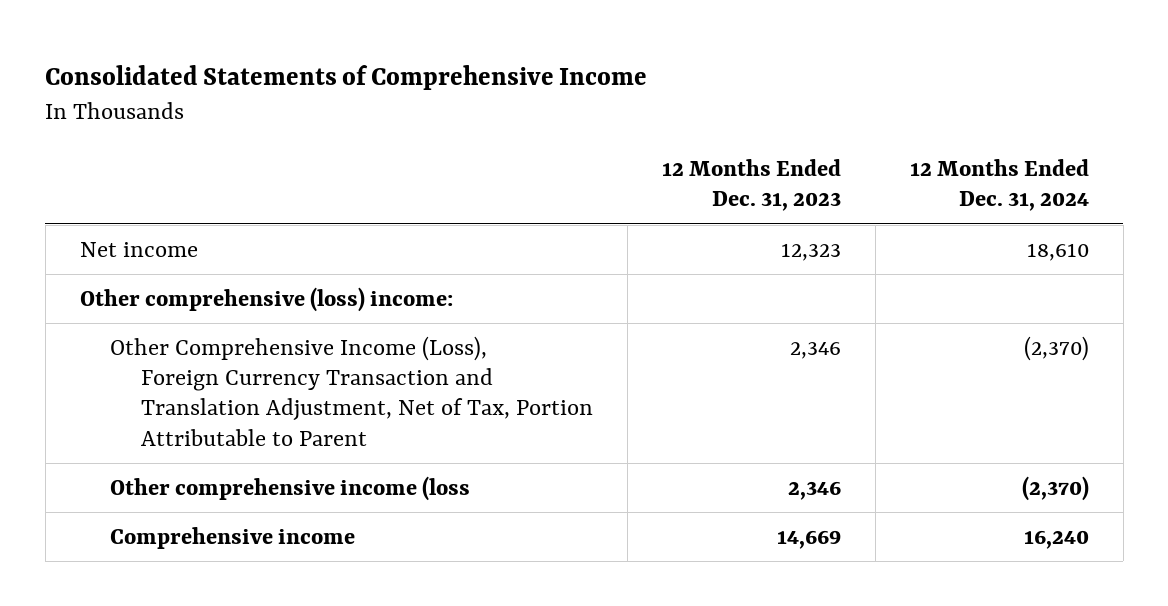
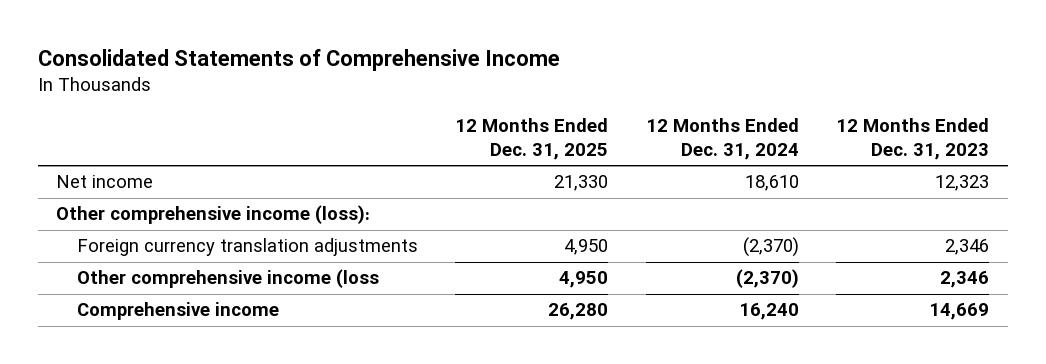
none -> [455,118,609,161] 12 Months Ended Dec. 31, 2025
[79,286,453,312] Other comprehensive (loss) income: -> [56,205,371,225] Other comprehensive income (loss):
[110,335,593,446] Other Comprehensive Income (Loss), Foreign Currency Transaction and Translation Adjustment, Net of Tax, Portion Attributable to Parent -> [77,238,419,257] Foreign currency translation adjustments

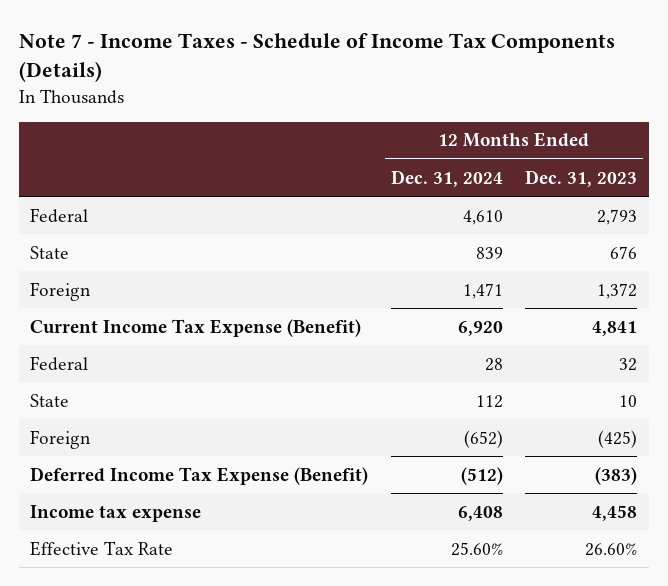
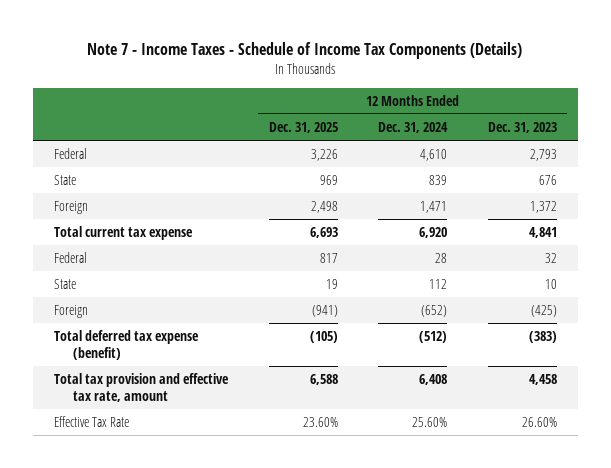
none -> [268,121,338,133] Dec. 31, 2025
[30,318,362,337] Current Income Tax Expense (Benefit) -> [53,226,193,241] Total current tax expense
[30,466,369,485] Deferred Income Tax Expense (Benefit) -> [53,330,199,360] Total deferred tax expense (benefit)
[30,504,202,522] Income tax expense -> [53,373,229,402] Total tax provision and effective tax rate, amount

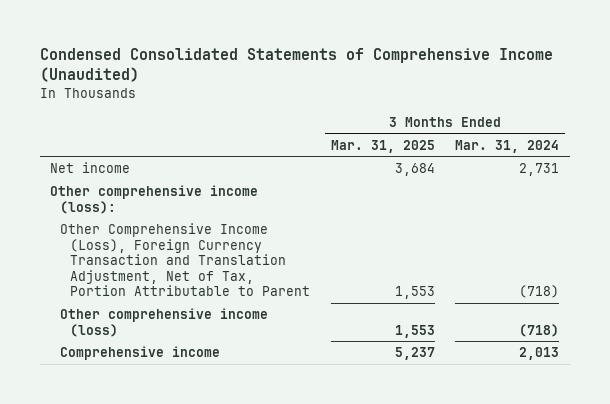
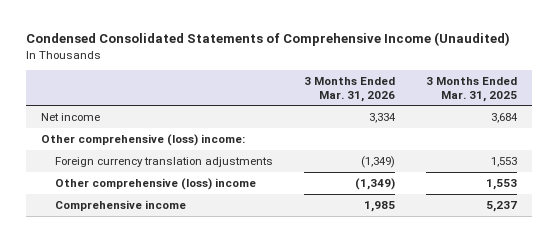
[455,139,560,153] Mar. 31, 2024 -> none
none -> [303,77,395,102] 3 Months Ended Mar. 31, 2026
[50,185,259,214] Other comprehensive income (loss): -> [40,133,245,146] Other comprehensive (loss) income:
[59,223,310,297] Other Comprehensive Income (Loss), Foreign Currency Transaction and Translation Adjustment, Net of Tax, Portion Attributable to Parent -> [55,156,274,167] Foreign currency translation adjustments
[59,308,268,337] Other comprehensive income (loss) -> [55,177,257,190] Other comprehensive (loss) income

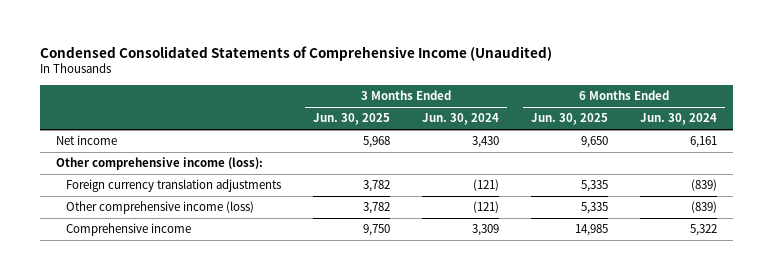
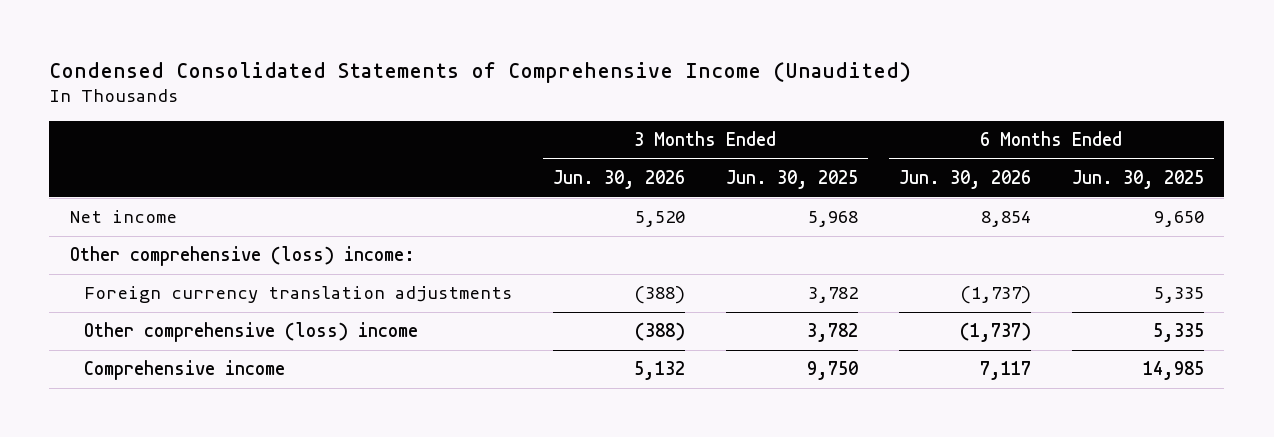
[421,113,499,126] Jun. 30, 2024 -> none
[639,113,717,126] Jun. 30, 2024 -> none
none -> [552,170,685,190] Jun. 30, 2026
none -> [898,170,1031,190] Jun. 30, 2026
[55,157,263,171] Other comprehensive income (loss): -> [69,246,415,267] Other comprehensive (loss) income:
[65,201,254,215] Other comprehensive income (loss) -> [83,322,418,343] Other comprehensive (loss) income

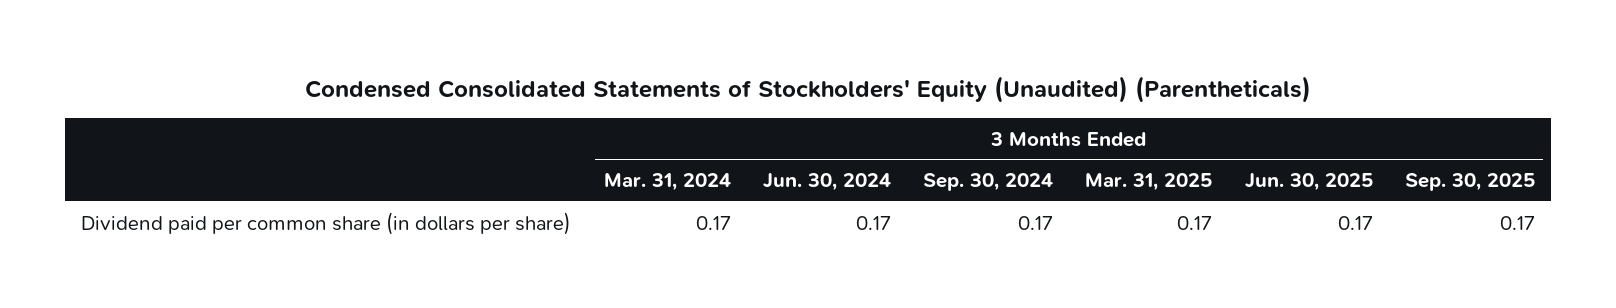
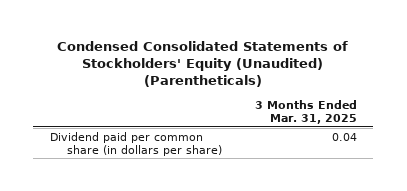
[603,173,731,192] Mar. 31, 2024 -> none
[762,173,891,192] Jun. 30, 2024 -> none
[923,173,1054,192] Sep. 30, 2024 -> none
[1244,173,1373,192] Jun. 30, 2025 -> none
[1404,173,1535,192] Sep. 30, 2025 -> none
[1177,215,1213,230] 0.17 -> [331,132,357,141] 0.04

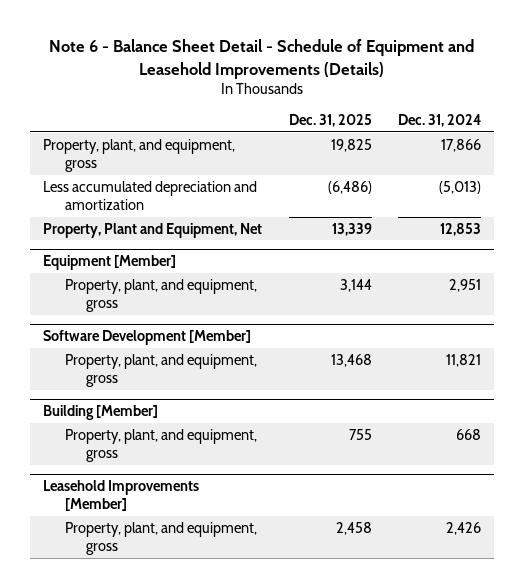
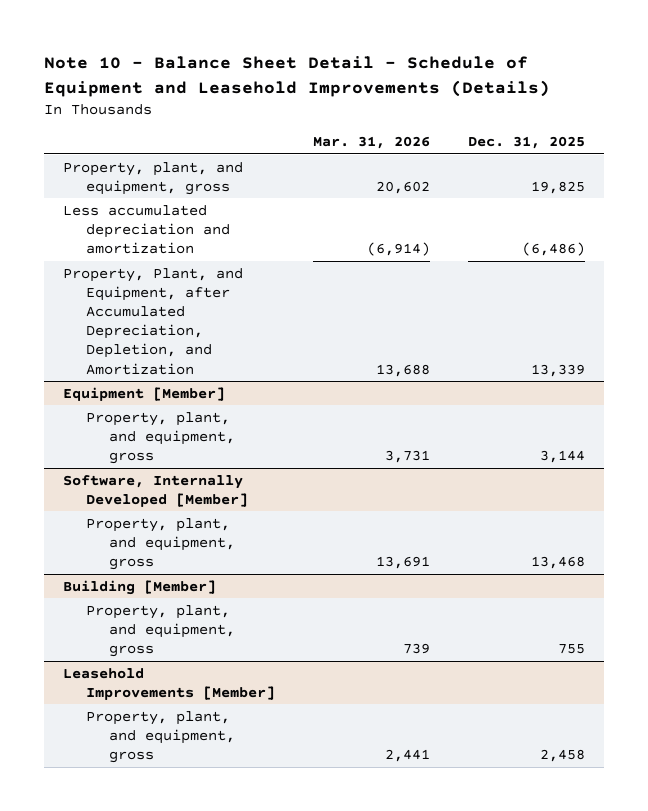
[49,39,475,79] Note 6 - Balance Sheet Detail - Schedule of Equipment and Leasehold Improvements (Details) -> [43,56,550,97] Note 10 - Balance Sheet Detail - Schedule of Equipment and Leasehold Improvements (Details)
[398,114,482,128] Dec. 31, 2024 -> none
none -> [313,136,431,150] Mar. 31, 2026
[43,222,263,238] Property, Plant and Equipment, Net -> [62,267,243,375] Property, Plant, and Equipment, after Accumulated Depreciation, Depletion, and Amortization
[43,329,252,345] Software Development [Member] -> [62,474,249,507] Software, Internally Developed [Member]

